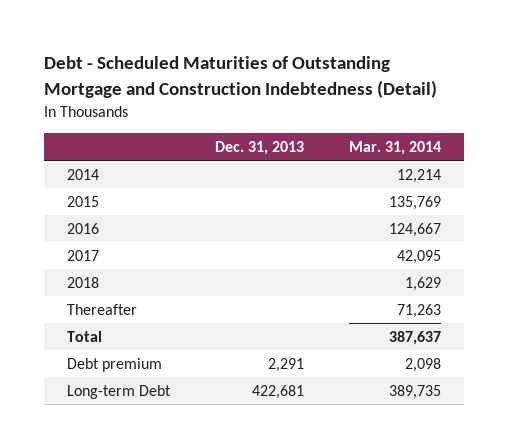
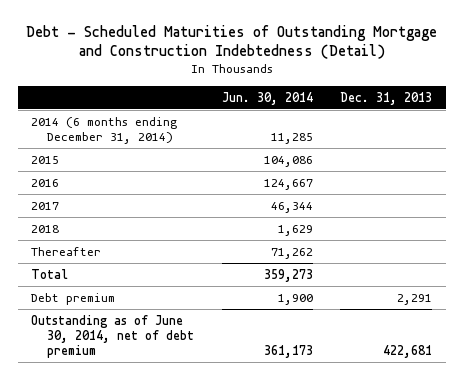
[349,140,442,155] Mar. 31, 2014 -> none
none -> [221,91,313,105] Jun. 30, 2014
[66,168,99,180] 2014 -> [31,116,178,144] 2014 (6 months ending December 31, 2014)
[66,384,171,399] Long-term Debt -> [31,314,195,358] Outstanding as of June 30, 2014, net of debt premium

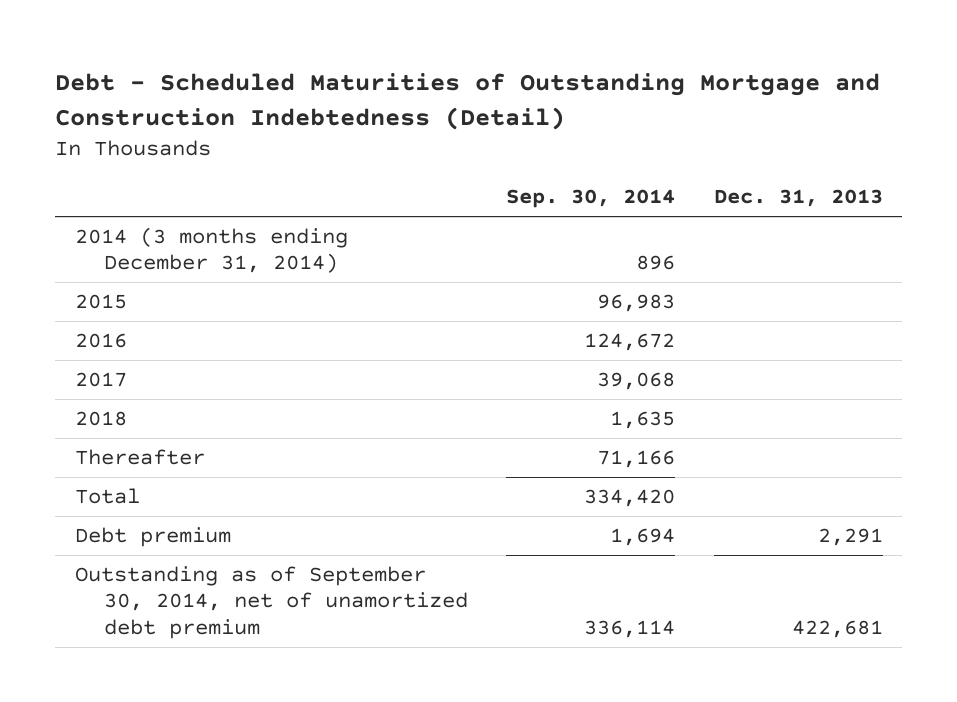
[221,91,313,105] Jun. 30, 2014 -> none
none -> [506,189,676,209] Sep. 30, 2014
[31,116,178,144] 2014 (6 months ending December 31, 2014) -> [74,227,348,274] 2014 (3 months ending December 31, 2014)
[31,314,195,358] Outstanding as of June 30, 2014, net of debt premium -> [74,566,468,639] Outstanding as of September 30, 2014, net of unamortized debt premium

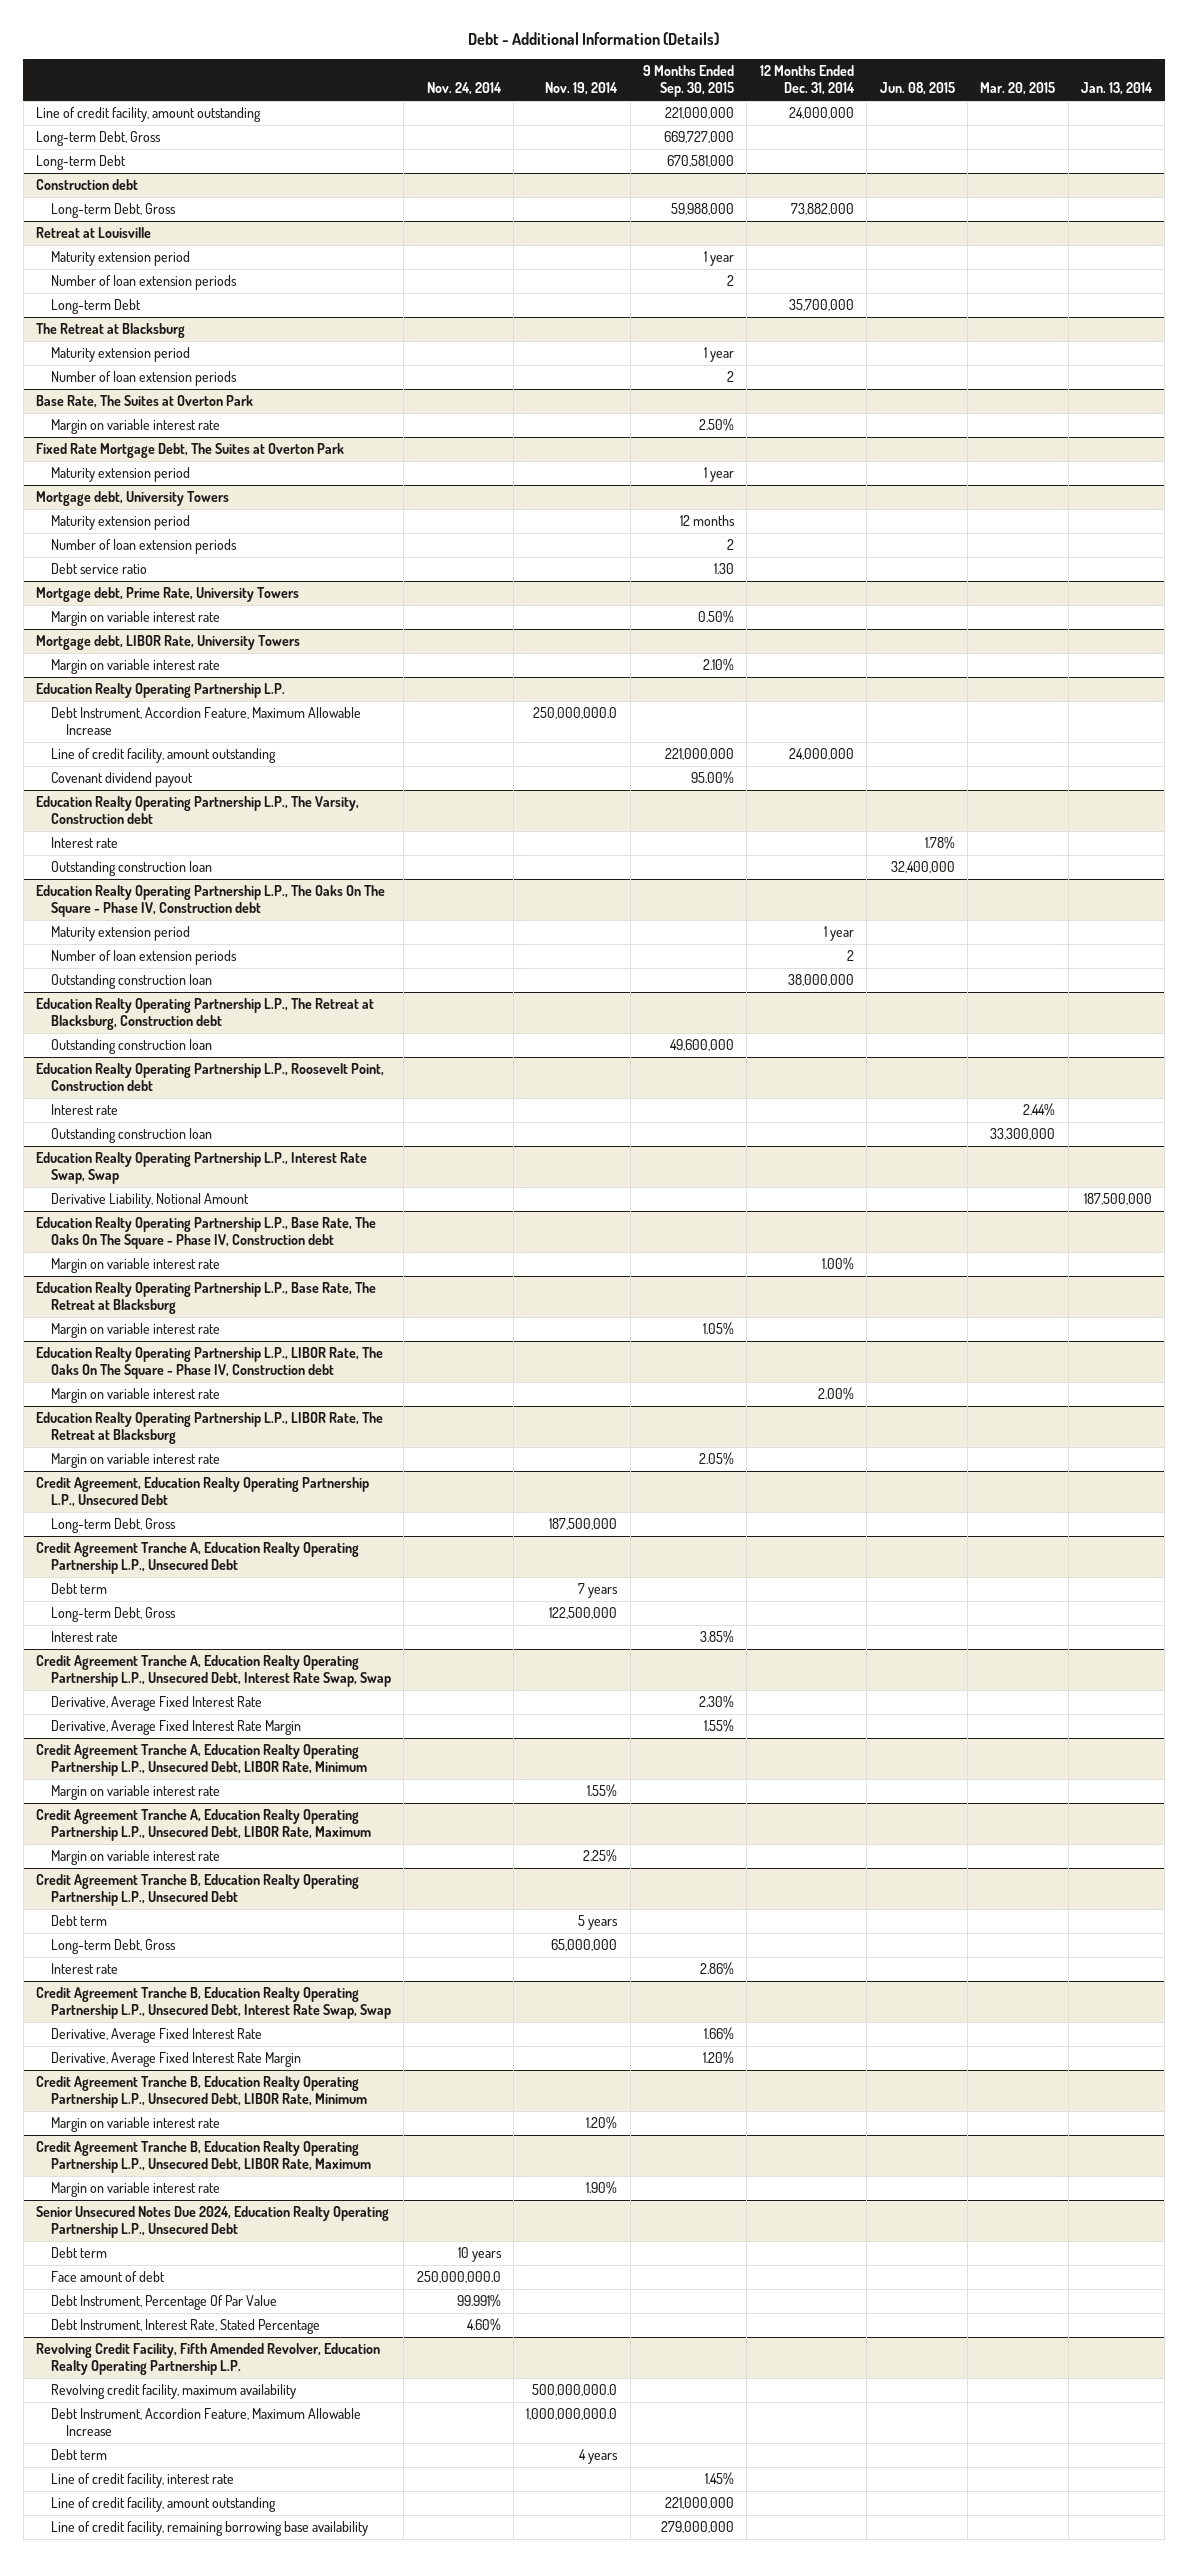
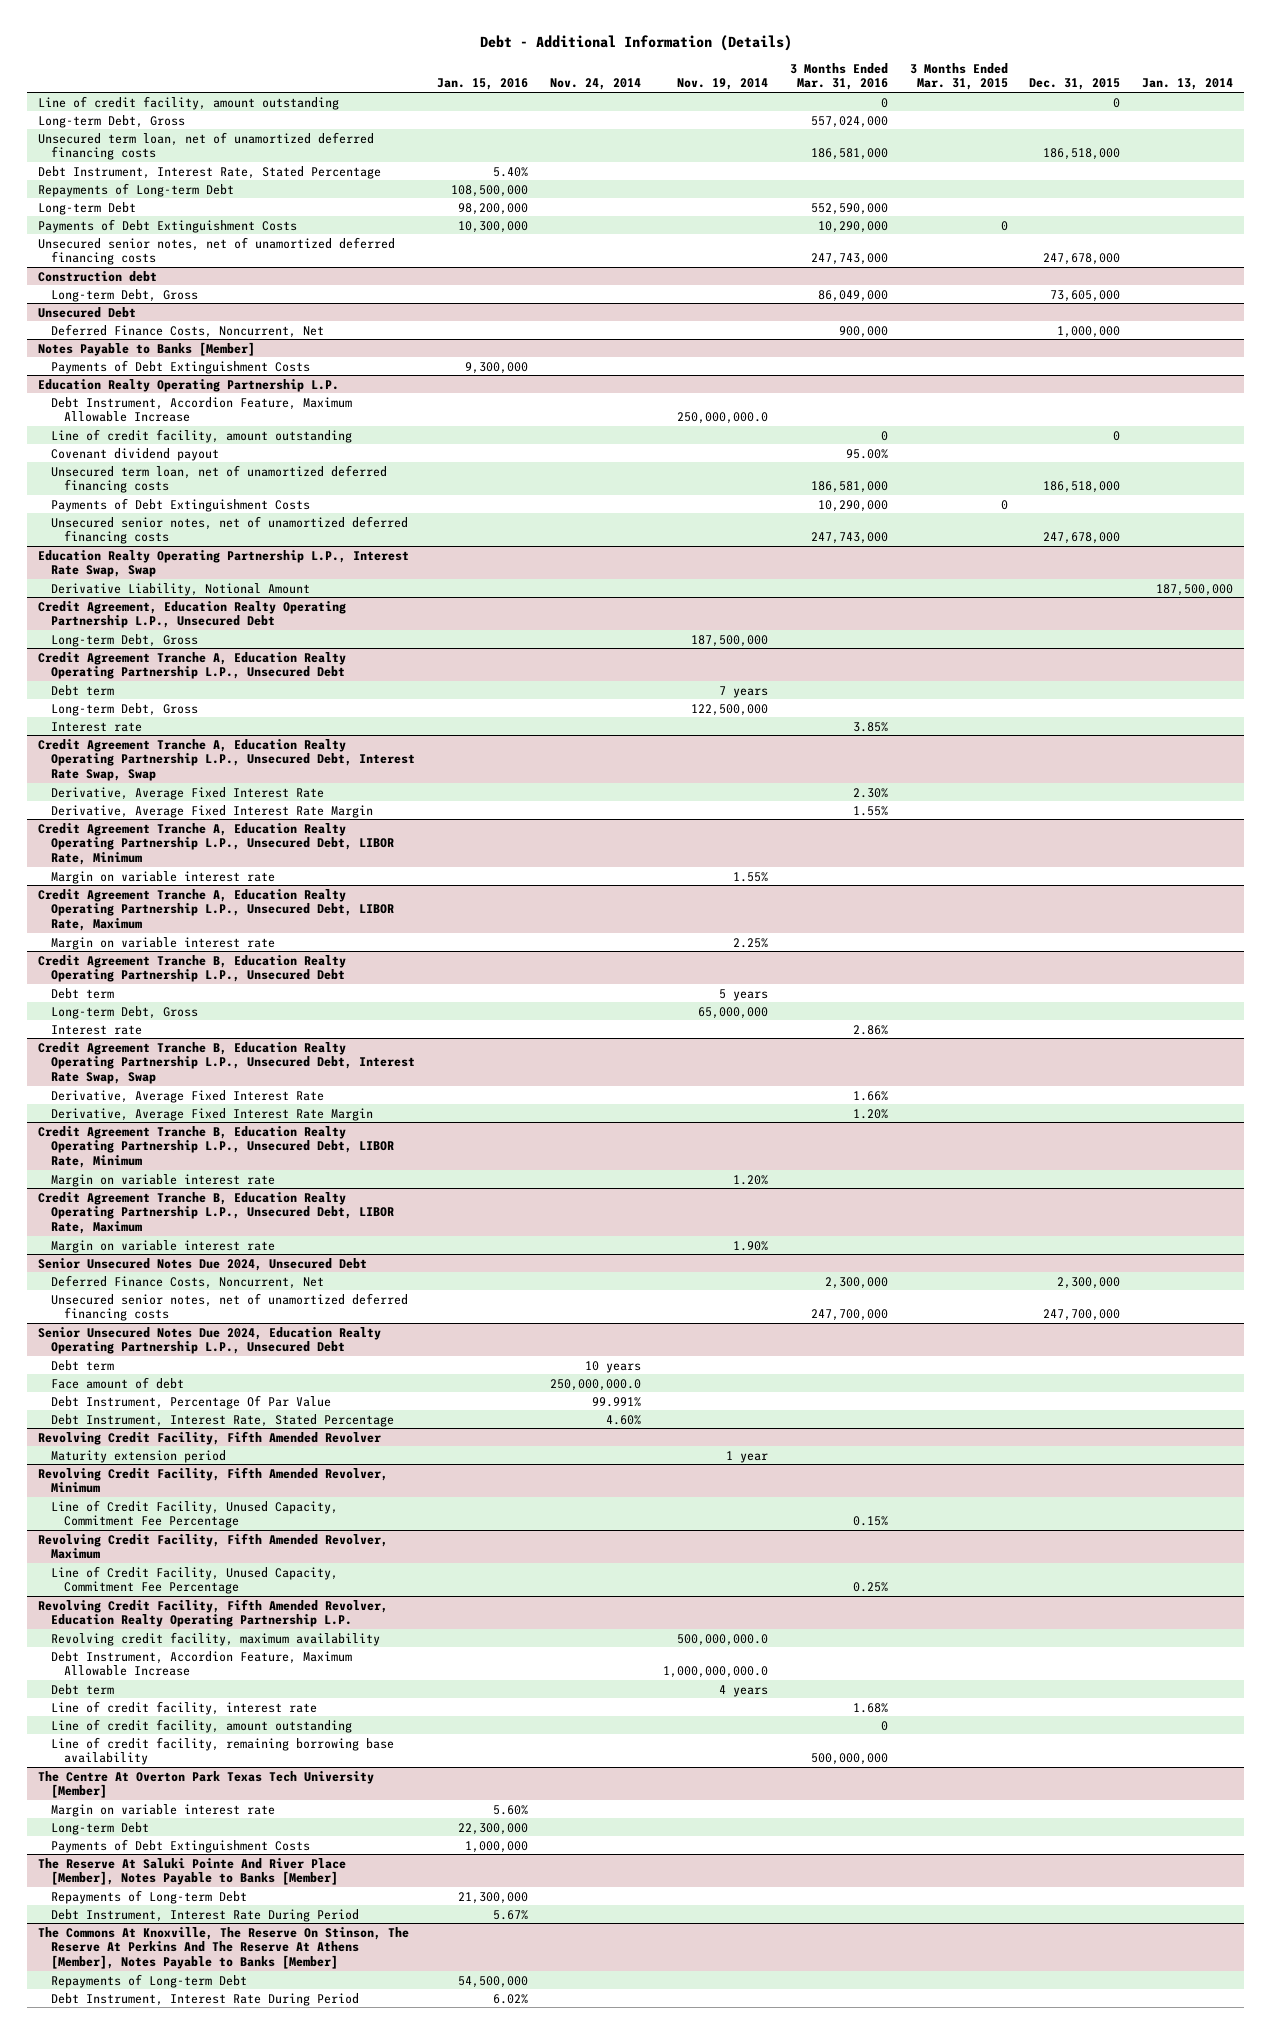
[643,64,735,98] 9 Months Ended Sep. 30, 2015 -> none
[759,64,855,96] 12 Months Ended Dec. 31, 2014 -> none
[879,82,955,96] Jun. 08, 2015 -> none
[980,82,1056,96] Mar. 20, 2015 -> none
none -> [436,78,528,91] Jan. 15, 2016
none -> [789,62,888,91] 3 Months Ended Mar. 31, 2016
none -> [909,62,1008,91] 3 Months Ended Mar. 31, 2015
none -> [1029,78,1121,91] Dec. 31, 2015
none -> [37,131,374,161] Unsecured term loan, net of unamortized deferred financing costs
none -> [37,165,381,179] Debt Instrument, Interest Rate, Stated Percentage
none -> [37,182,234,197] Repayments of Long-term Debt
none -> [37,218,297,233] Payments of Debt Extinguishment Costs
none -> [37,236,395,266] Unsecured senior notes, net of unamortized deferred financing costs
[36,227,152,239] Retreat at Louisville -> none
[51,251,191,267] Maturity extension period -> none
[51,275,238,291] Number of loan extension periods -> none
[51,299,142,315] Long-term Debt -> none
[36,323,186,339] The Retreat at Blacksburg -> none
[51,347,191,363] Maturity extension period -> none
[51,371,238,387] Number of loan extension periods -> none
[36,395,254,409] Base Rate, The Suites at Overton Park -> none
[51,419,221,435] Margin on variable interest rate -> none
[36,443,345,459] Fixed Rate Mortgage Debt, The Suites at Overton Park -> none
[51,467,191,483] Maturity extension period -> none
[36,491,230,507] Mortgage debt, University Towers -> none
[51,515,191,531] Maturity extension period -> none
[51,539,238,555] Number of loan extension periods -> none
[51,563,148,575] Debt service ratio -> none
[36,587,300,603] Mortgage debt, Prime Rate, University Towers -> none
[51,611,221,627] Margin on variable interest rate -> none
[36,635,301,651] Mortgage debt, LIBOR Rate, University Towers -> none
[51,659,221,675] Margin on variable interest rate -> none
none -> [37,306,136,318] Unsecured Debt
none -> [51,323,325,338] Deferred Finance Costs, Noncurrent, Net
none -> [37,341,255,356] Notes Payable to Banks [Member]
none -> [51,359,311,374] Payments of Debt Extinguishment Costs
[36,796,360,825] Education Realty Operating Partnership L.P., The Varsity, Construction debt -> none
[51,837,119,849] Interest rate -> none
[51,861,213,877] Outstanding construction loan -> none
[36,885,386,918] Education Realty Operating Partnership L.P., The Oaks On The Square - Phase IV, Construction debt -> none
[51,926,191,942] Maturity extension period -> none
[51,950,238,966] Number of loan extension periods -> none
[51,974,213,990] Outstanding construction loan -> none
[36,998,375,1031] Education Realty Operating Partnership L.P., The Retreat at Blacksburg, Construction debt -> none
[51,1039,213,1055] Outstanding construction loan -> none
[36,1063,385,1092] Education Realty Operating Partnership L.P., Roosevelt Point, Construction debt -> none
[51,1104,119,1116] Interest rate -> none
[51,1128,213,1144] Outstanding construction loan -> none
none -> [51,464,388,494] Unsecured term loan, net of unamortized deferred financing costs
none -> [51,497,311,512] Payments of Debt Extinguishment Costs
none -> [51,515,409,545] Unsecured senior notes, net of unamortized deferred financing costs
[36,1217,377,1250] Education Realty Operating Partnership L.P., Base Rate, The Oaks On The Square - Phase IV, Construction debt -> none
[51,1258,221,1274] Margin on variable interest rate -> none
[36,1282,377,1315] Education Realty Operating Partnership L.P., Base Rate, The Retreat at Blacksburg -> none
[51,1323,221,1339] Margin on variable interest rate -> none
[36,1347,384,1380] Education Realty Operating Partnership L.P., LIBOR Rate, The Oaks On The Square - Phase IV, Construction debt -> none
[51,1388,221,1404] Margin on variable interest rate -> none
[36,1412,384,1445] Education Realty Operating Partnership L.P., LIBOR Rate, The Retreat at Blacksburg -> none
[51,1453,221,1469] Margin on variable interest rate -> none
none -> [37,1257,367,1271] Senior Unsecured Notes Due 2024, Unsecured Debt
none -> [51,1274,325,1289] Deferred Finance Costs, Noncurrent, Net
none -> [51,1292,409,1322] Unsecured senior notes, net of unamortized deferred financing costs
none -> [37,1430,381,1445] Revolving Credit Facility, Fifth Amended Revolver
none -> [51,1449,227,1463] Maturity extension period
none -> [37,1466,388,1494] Revolving Credit Facility, Fifth Amended Revolver, Minimum
none -> [51,1499,339,1529] Line of Credit Facility, Unused Capacity, Commitment Fee Percentage
none -> [37,1532,388,1560] Revolving Credit Facility, Fifth Amended Revolver, Maximum
none -> [51,1565,339,1595] Line of Credit Facility, Unused Capacity, Commitment Fee Percentage
none -> [37,1770,374,1799] The Centre At Overton Park Texas Tech University [Member]
none -> [51,1803,276,1817] Margin on variable interest rate
none -> [51,1821,150,1835] Long-term Debt
none -> [51,1838,311,1853] Payments of Debt Extinguishment Costs
none -> [37,1857,346,1886] The Reserve At Saluki Pointe And River Place [Member], Notes Payable to Banks [Member]
none -> [51,1889,248,1904] Repayments of Long-term Debt
none -> [51,1908,360,1922] Debt Instrument, Interest Rate During Period
none -> [37,1926,409,1969] The Commons At Knoxville, The Reserve On Stinson, The Reserve At Perkins And The Reserve At Athens [Member], Notes Payable to Banks [Member]
none -> [51,1973,248,1988] Repayments of Long-term Debt
none -> [51,1992,360,2006] Debt Instrument, Interest Rate During Period

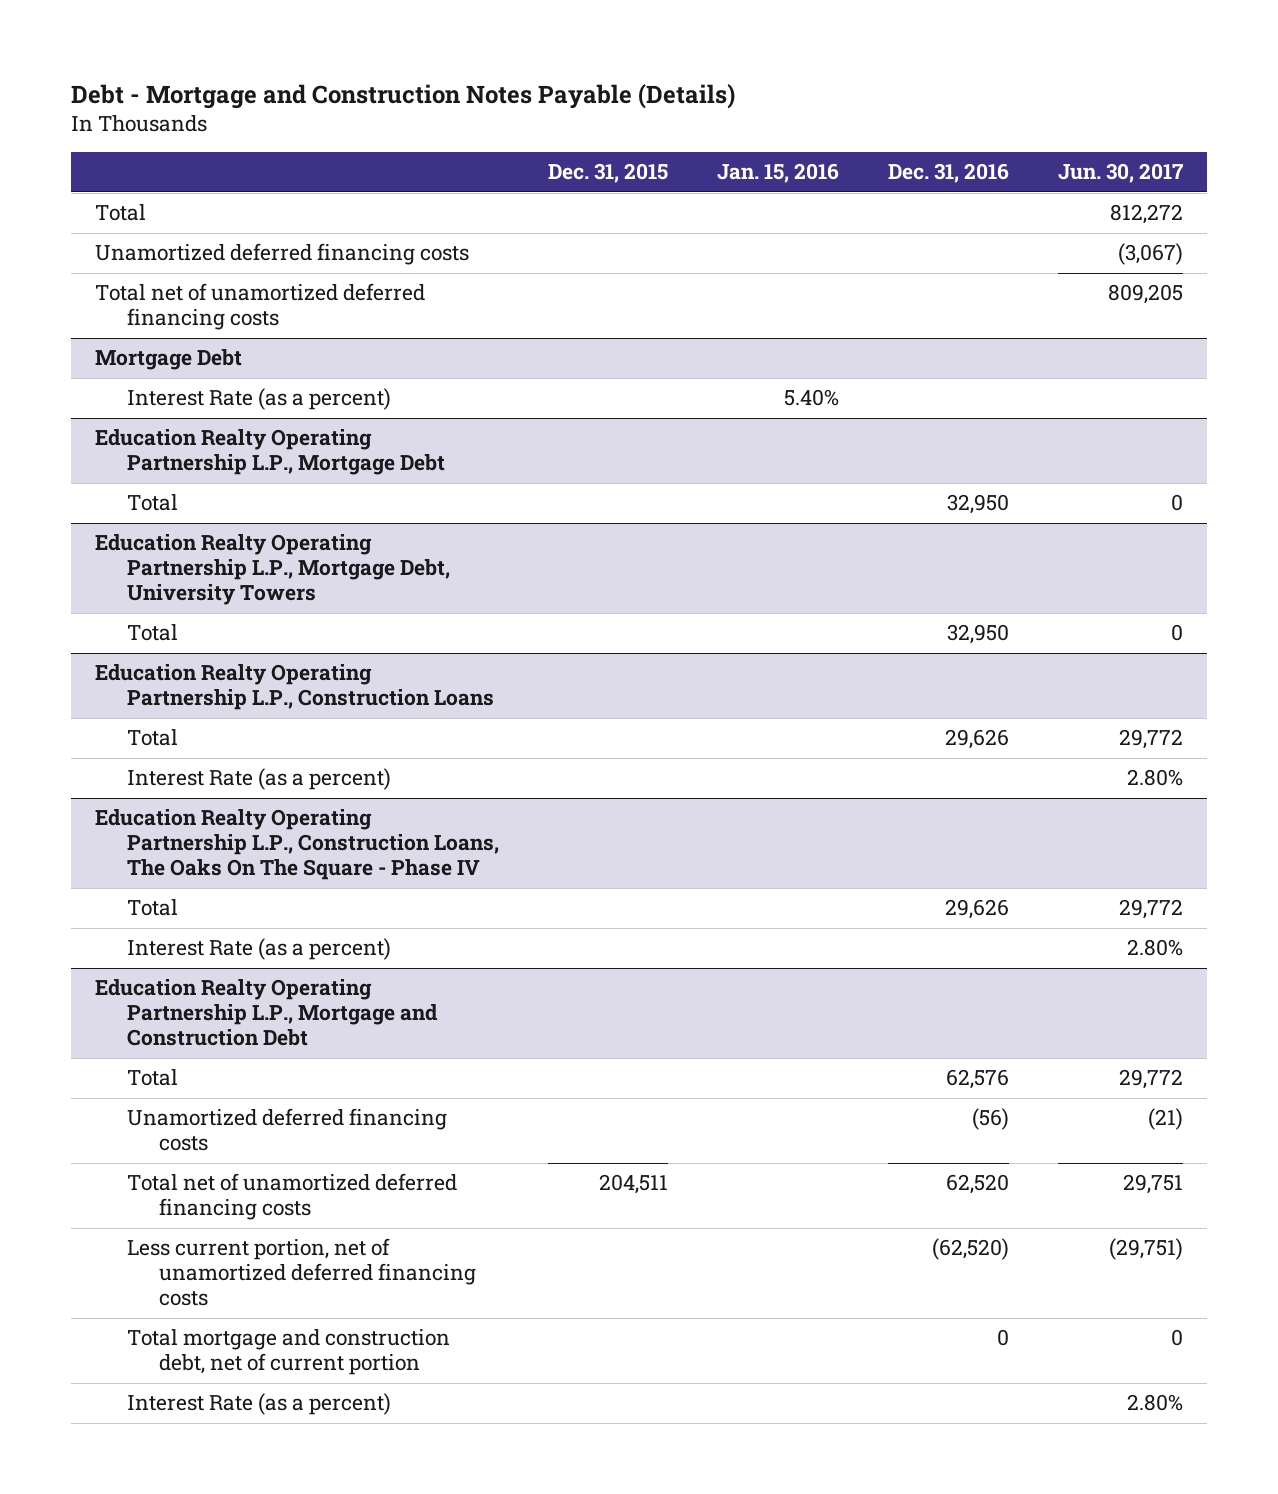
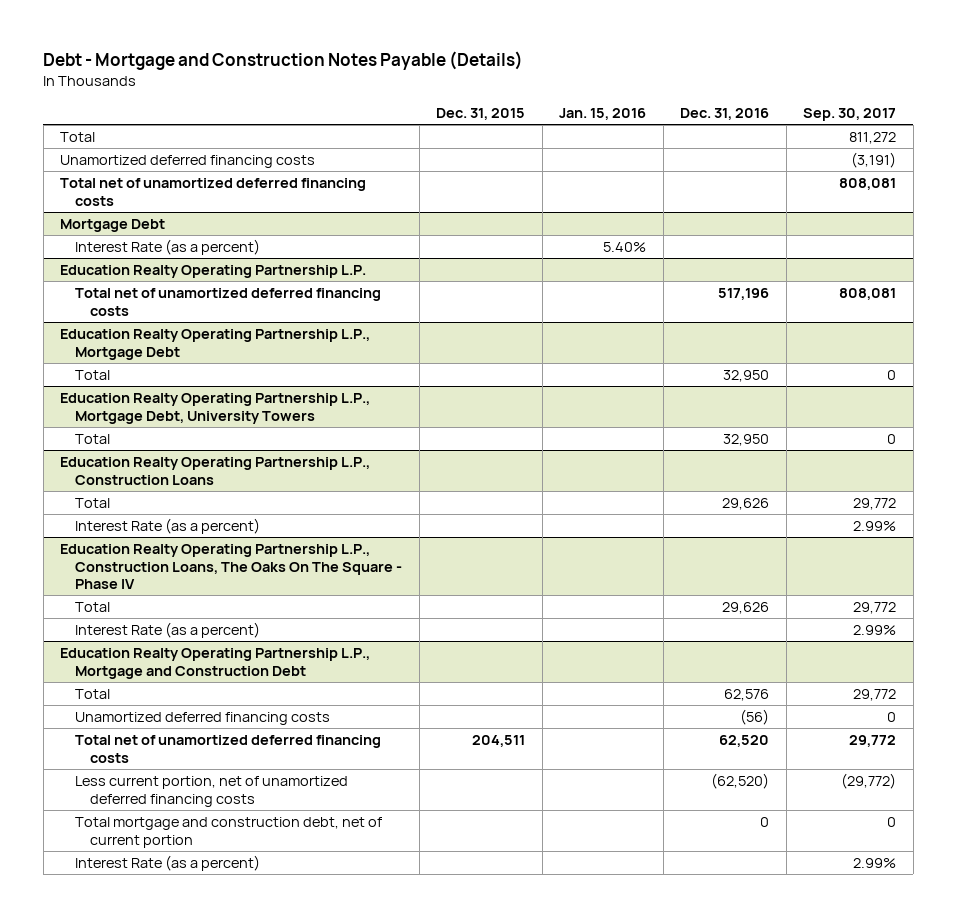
[1057,163,1184,184] Jun. 30, 2017 -> none
none -> [803,107,897,121] Sep. 30, 2017
none -> [60,265,367,279] Education Realty Operating Partnership L.P.
none -> [75,288,382,316] Total net of unamortized deferred financing costs

